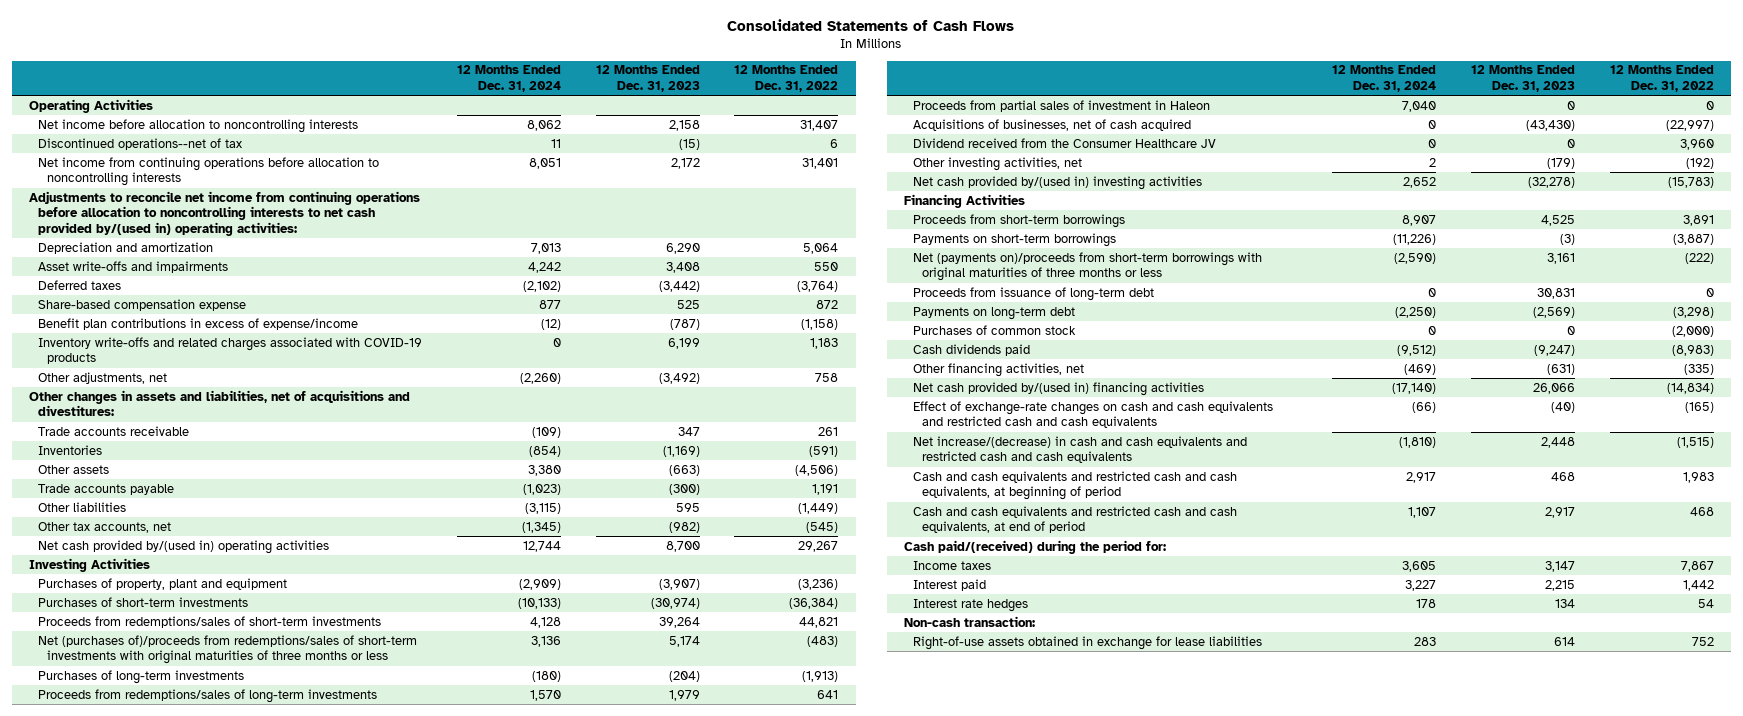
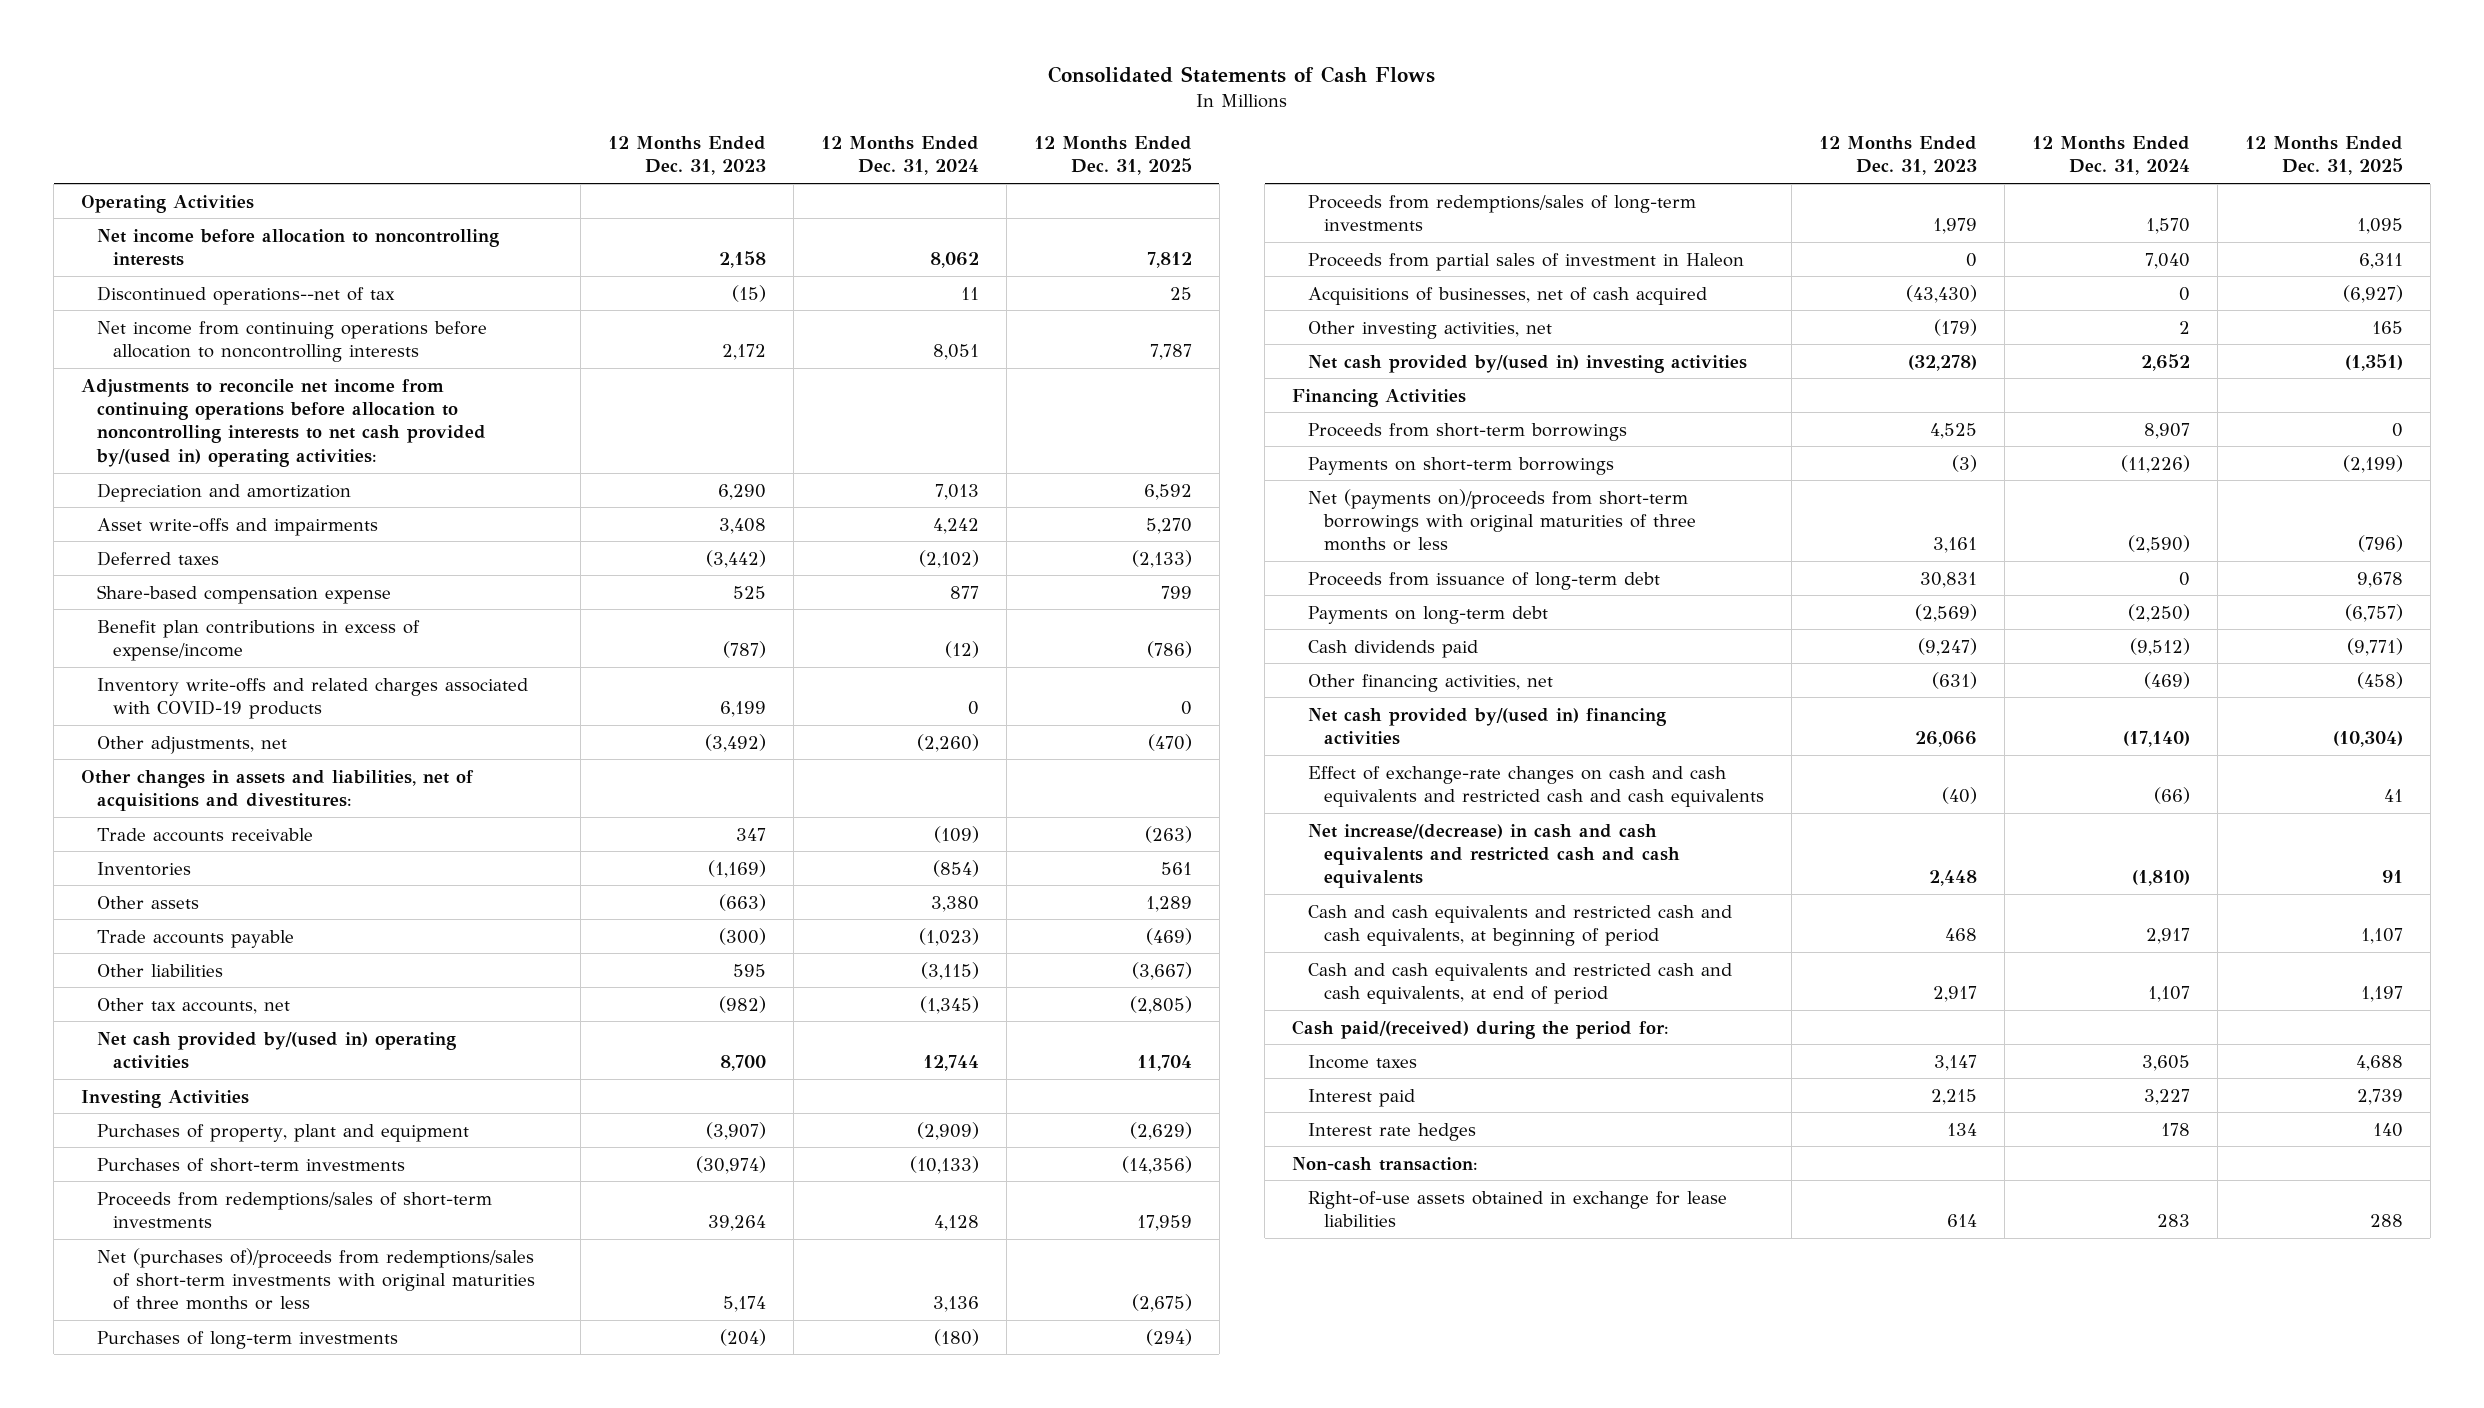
[734,65,839,93] 12 Months Ended Dec. 31, 2022 -> none
none -> [1033,135,1192,176] 12 Months Ended Dec. 31, 2025
[913,137,1217,148] Dividend received from the Consumer Healthcare JV -> none
[913,324,1077,335] Purchases of common stock -> none

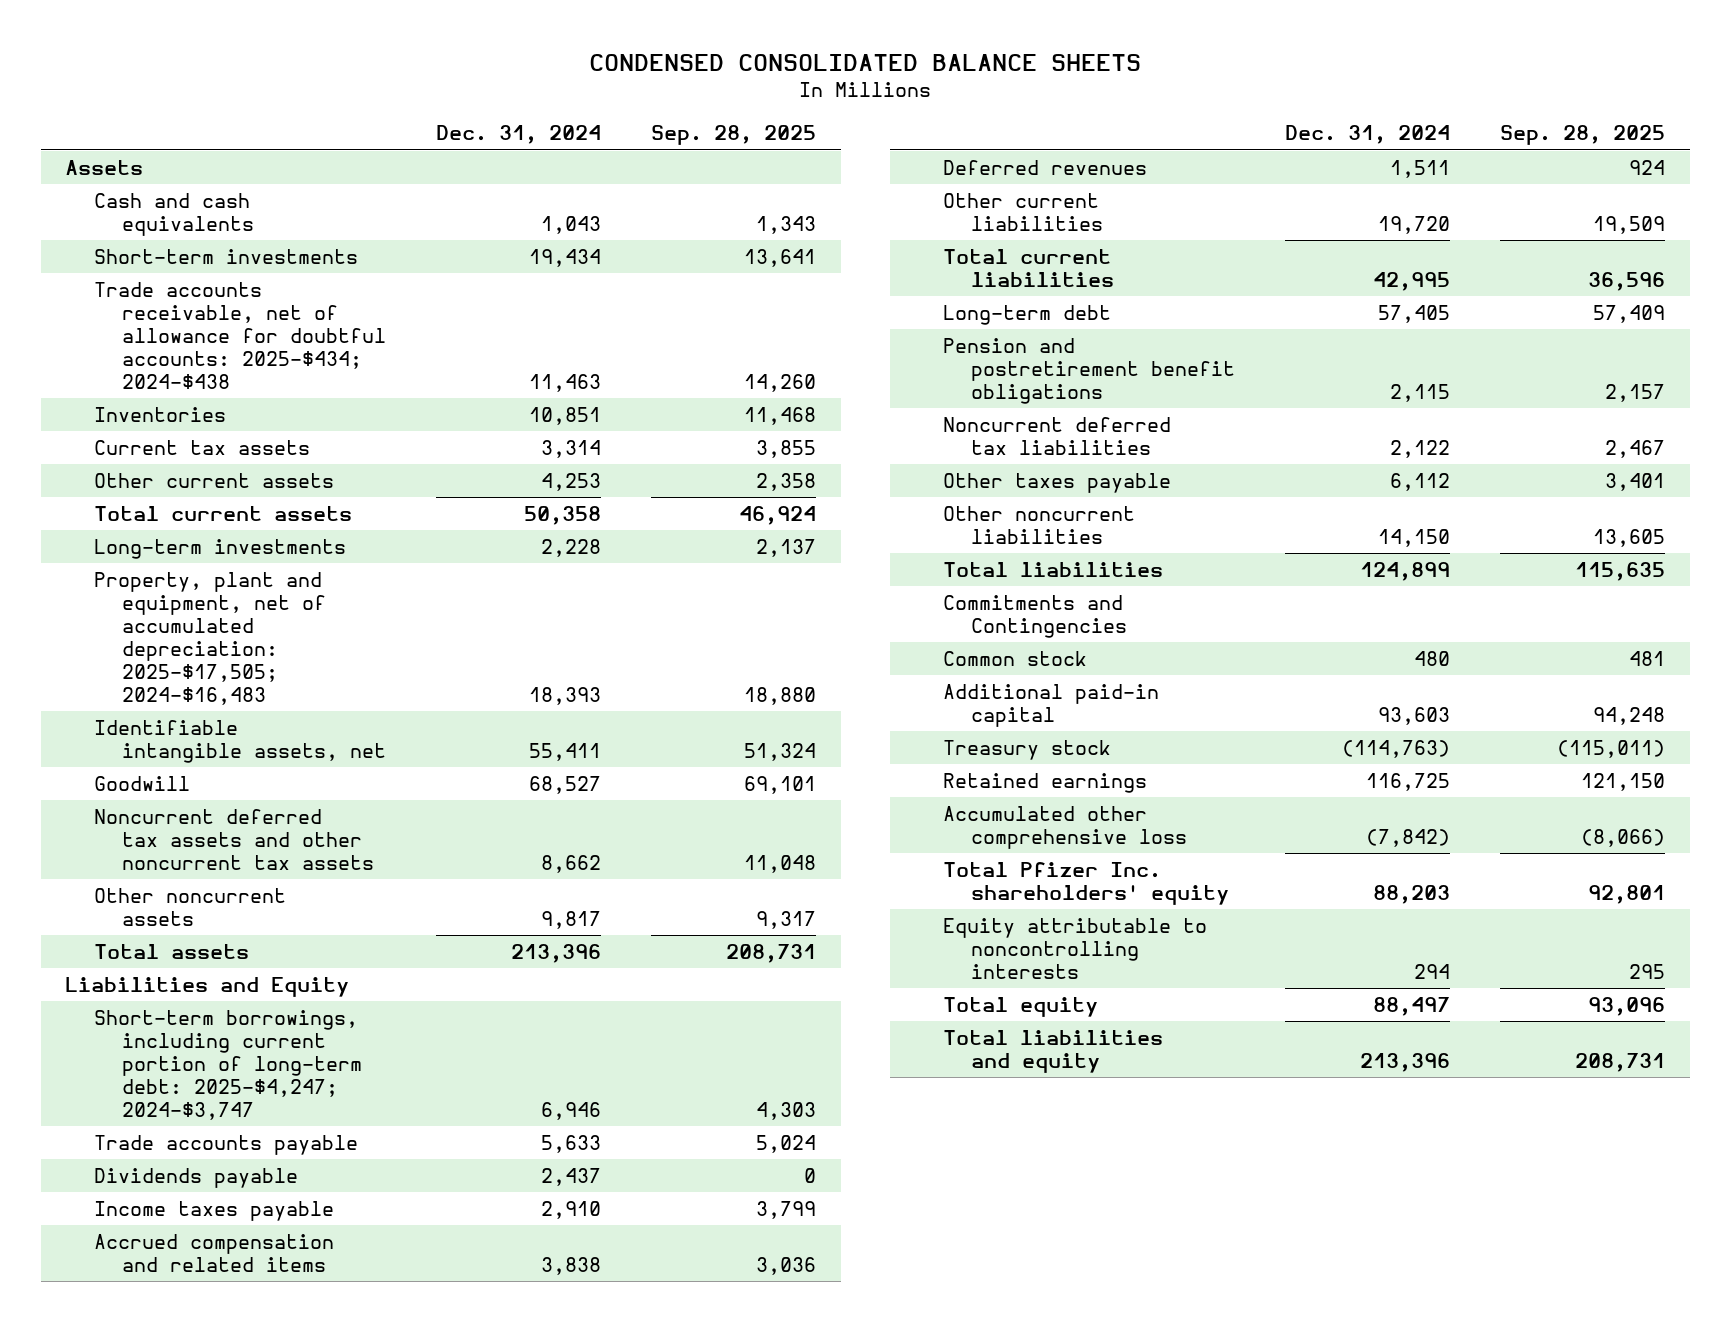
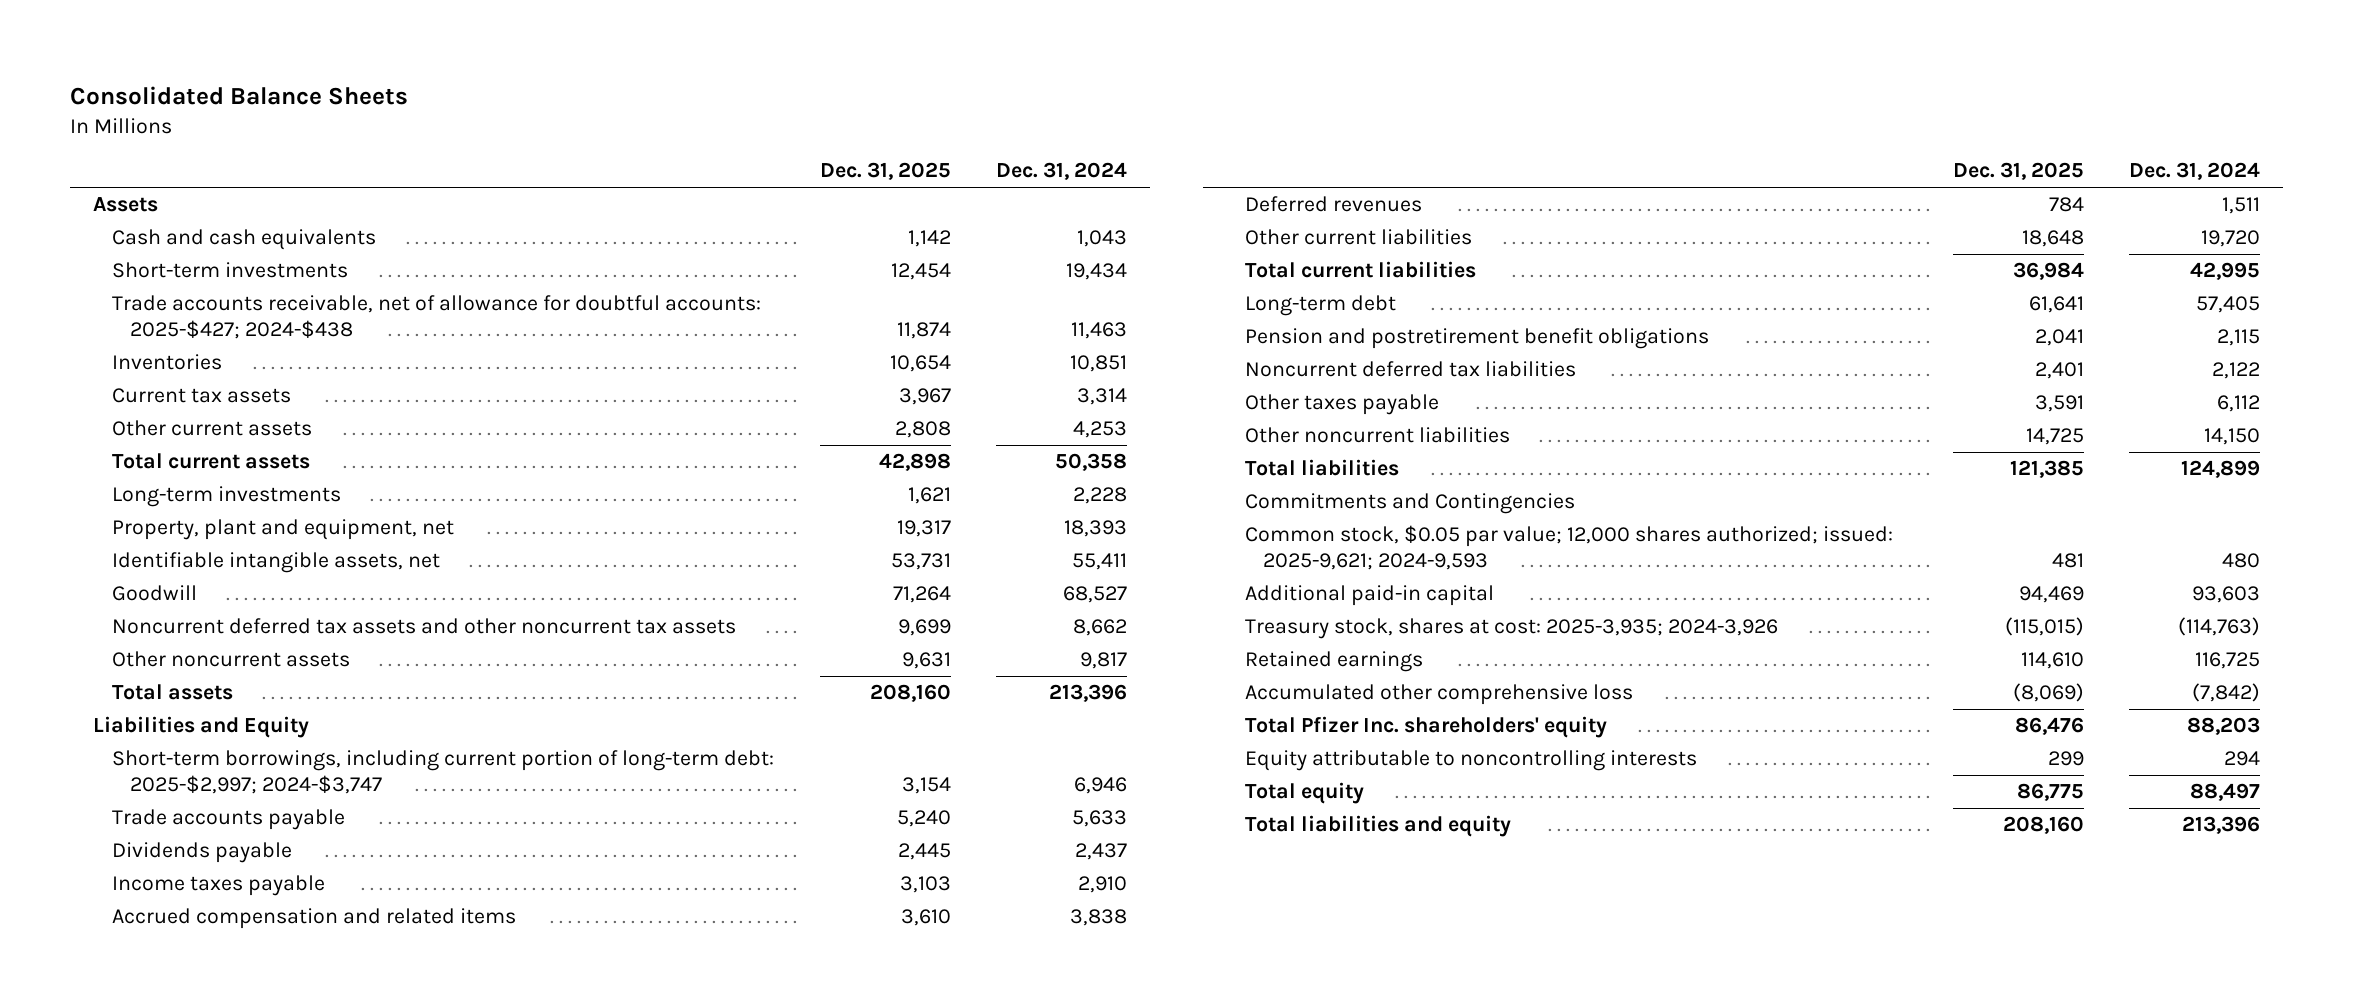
[589,53,1142,71] CONDENSED CONSOLIDATED BALANCE SHEETS -> [70,85,409,105] Consolidated Balance Sheets
[651,125,817,146] Sep. 28, 2025 -> none
none -> [819,162,951,181] Dec. 31, 2025
[93,282,387,390] Trade accounts receivable, net of allowance for doubtful accounts: 2025-$434; 2024-$438 -> [111,295,761,340] Trade accounts receivable, net of allowance for doubtful accounts: 2025-$427; 2024-$438
[93,572,327,706] Property, plant and equipment, net of accumulated depreciation: 2025-$17,505; 2024-$16,483 -> [111,519,454,541] Property, plant and equipment, net
[93,1010,363,1121] Short-term borrowings, including current portion of long-term debt: 2025-$4,247; 2024-$3,747 -> [111,750,774,795] Short-term borrowings, including current portion of long-term debt: 2025-$2,997; 2024-$3,747
[942,651,1087,667] Common stock -> [1244,525,1893,571] Common stock, $0.05 par value; 12,000 shares authorized; issued: 2025-9,621; 2024-9,593
[942,740,1111,761] Treasury stock -> [1244,618,1778,640] Treasury stock, shares at cost: 2025-3,935; 2024-3,926

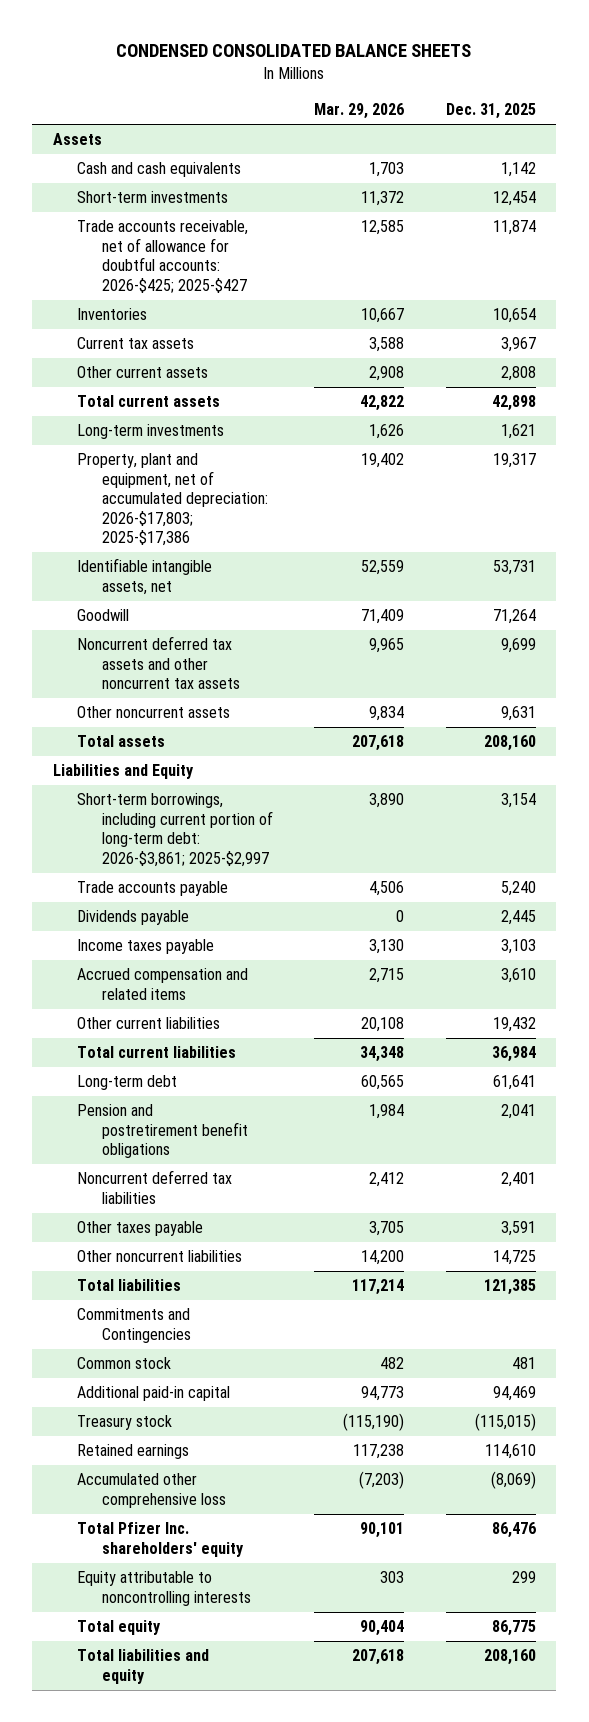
[70,85,409,105] Consolidated Balance Sheets -> [116,44,472,58] CONDENSED CONSOLIDATED BALANCE SHEETS
[996,162,1128,181] Dec. 31, 2024 -> none
none -> [314,103,405,120] Mar. 29, 2026
[111,295,761,340] Trade accounts receivable, net of allowance for doubtful accounts: 2025-$427; 2024-$438 -> [77,220,249,293] Trade accounts receivable, net of allowance for doubtful accounts: 2026-$425; 2025-$427
[111,519,454,541] Property, plant and equipment, net -> [77,453,268,547] Property, plant and equipment, net of accumulated depreciation: 2026-$17,803; 2025-$17,386
[111,750,774,795] Short-term borrowings, including current portion of long-term debt: 2025-$2,997; 2024-$3,747 -> [77,793,273,867] Short-term borrowings, including current portion of long-term debt: 2026-$3,861; 2025-$2,997
[1244,196,1422,213] Deferred revenues -> none
[2021,230,2084,248] 18,648 -> [492,1017,536,1033] 19,432
[1244,525,1893,571] Common stock, $0.05 par value; 12,000 shares authorized; issued: 2025-9,621; 2024-9,593 -> [77,1357,172,1370] Common stock
[1244,618,1778,640] Treasury stock, shares at cost: 2025-3,935; 2024-3,926 -> [77,1415,173,1431] Treasury stock

